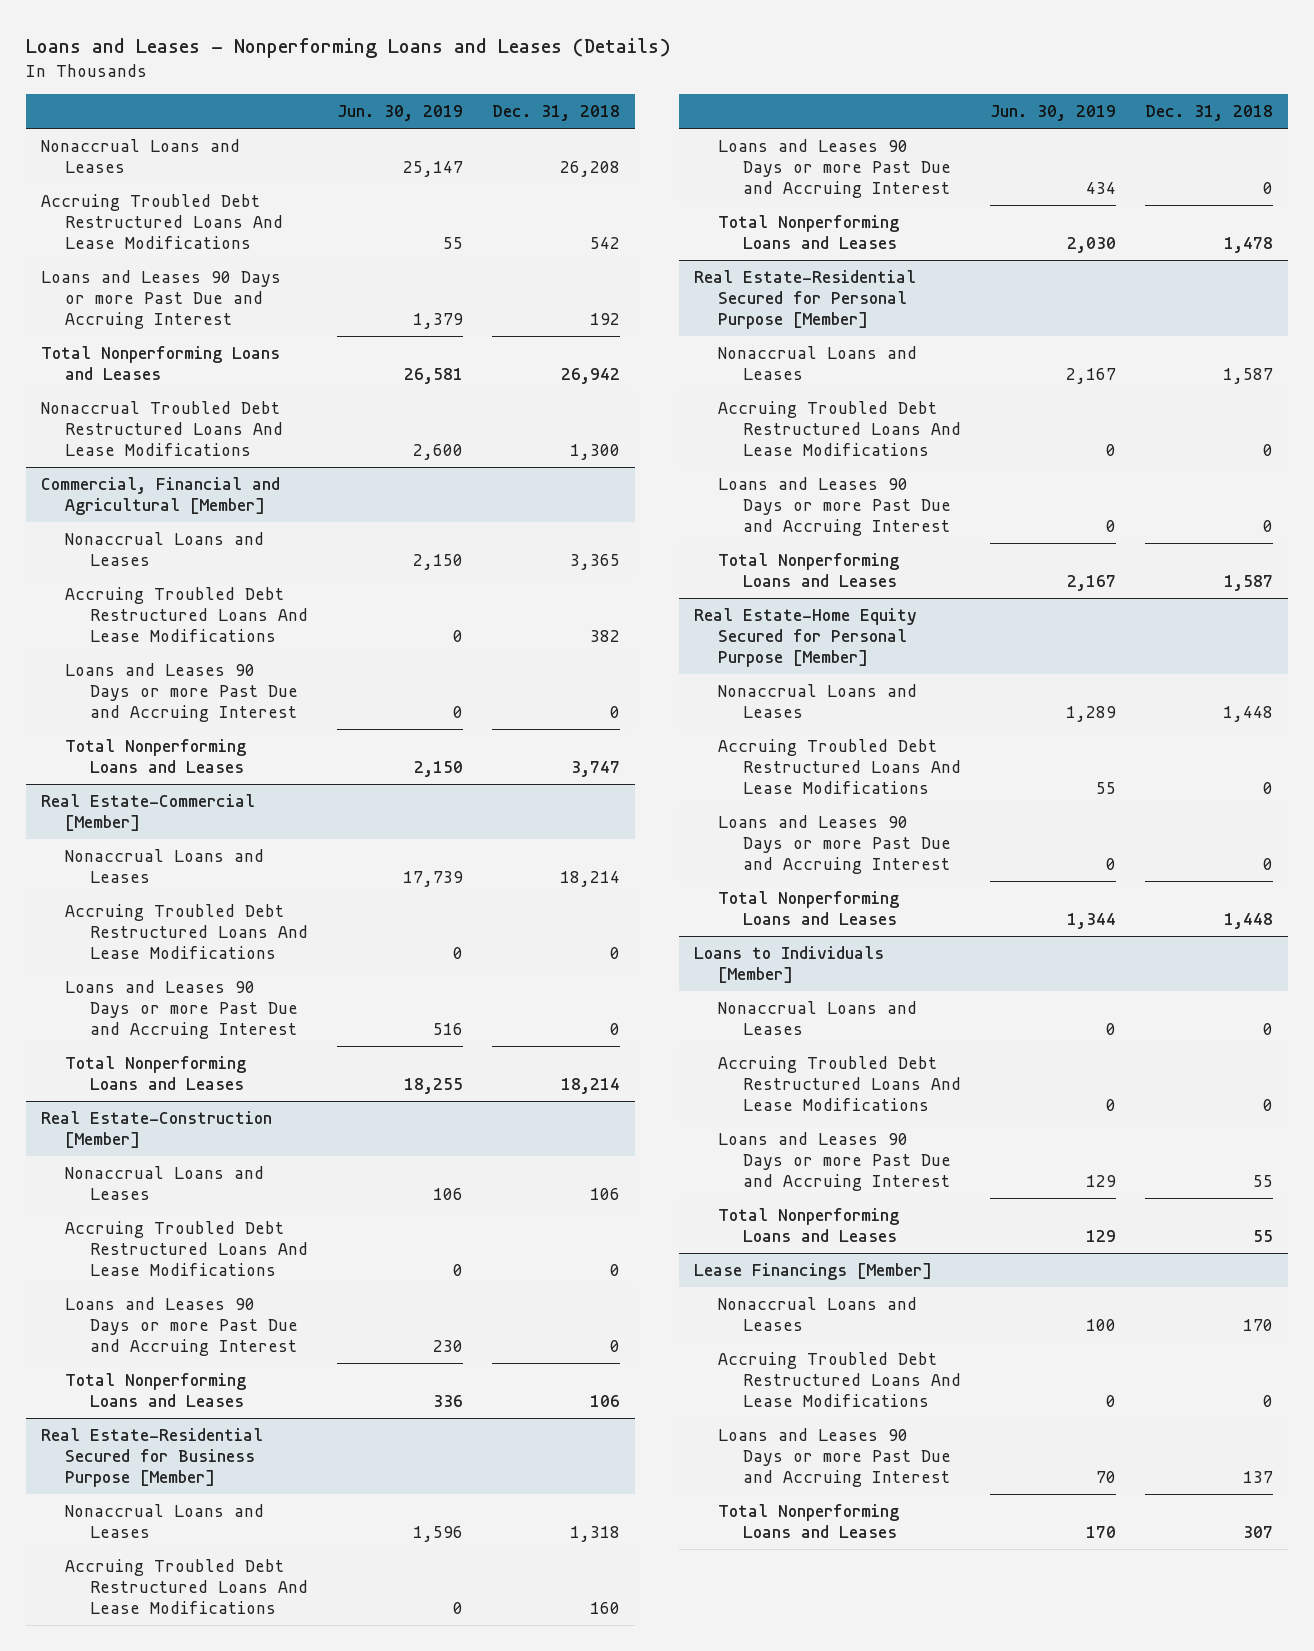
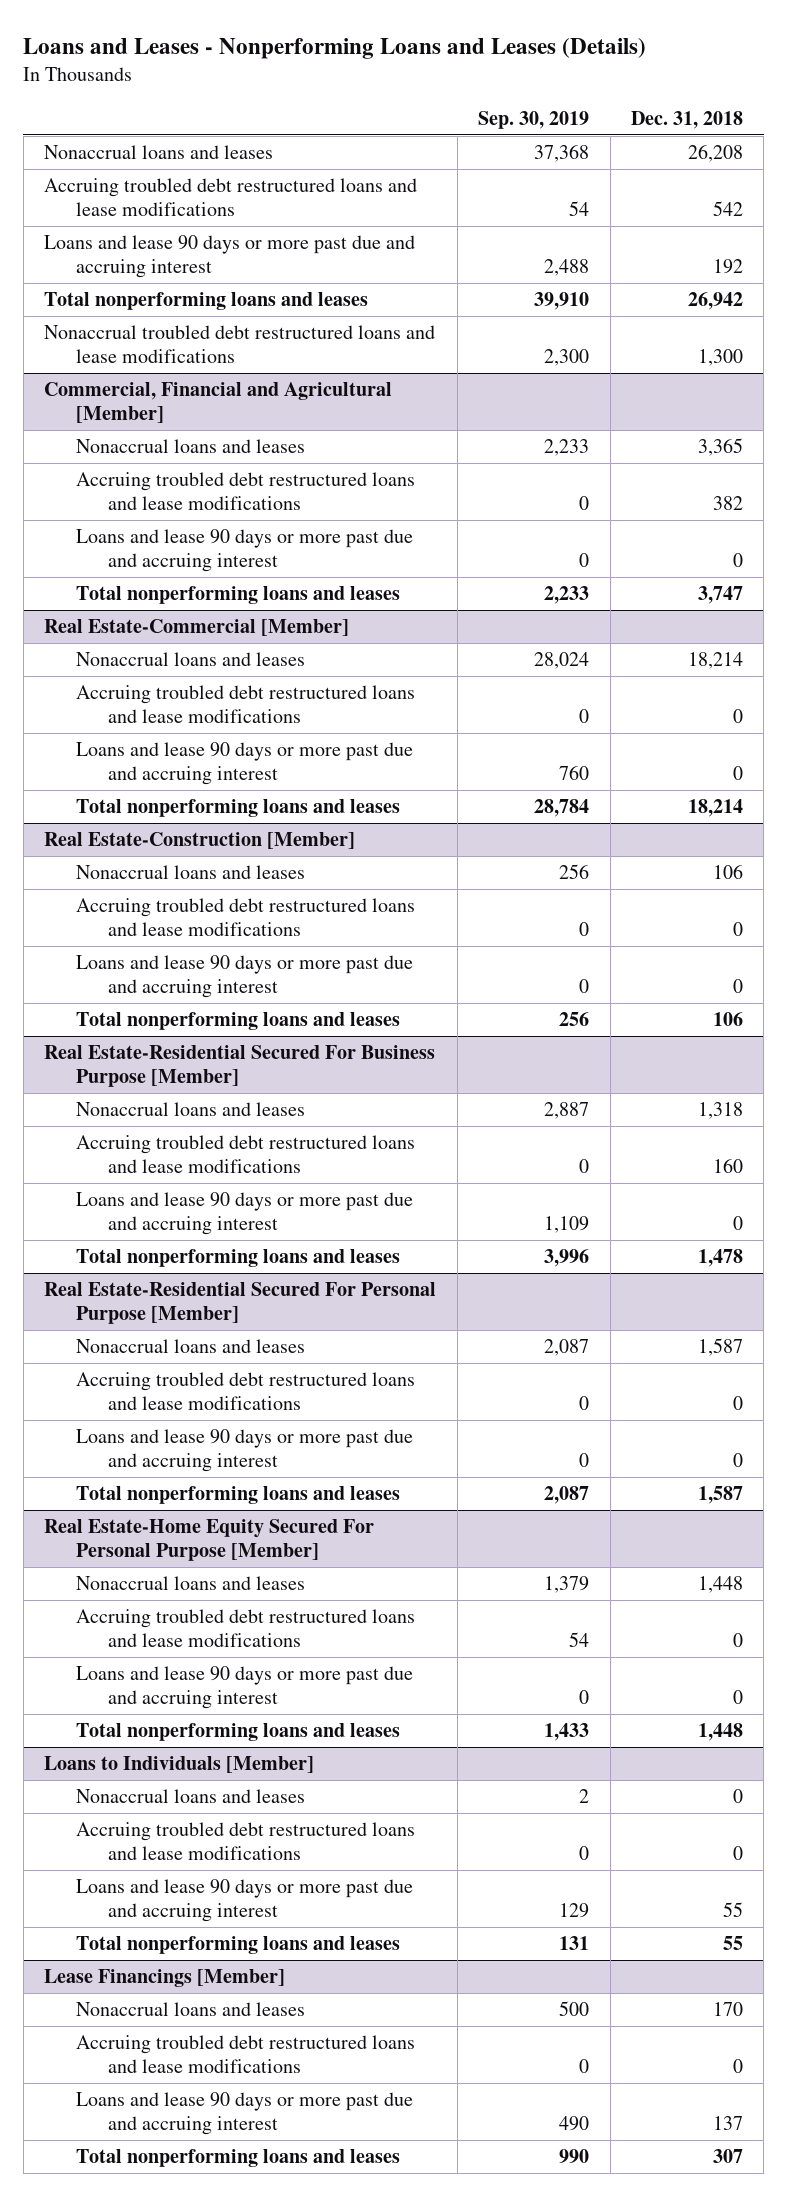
[337,105,464,122] Jun. 30, 2019 -> none
none -> [478,110,590,129] Sep. 30, 2019
[40,138,240,174] Nonaccrual Loans and Leases -> [44,145,274,160] Nonaccrual loans and leases
[40,193,284,250] Accruing Troubled Debt Restructured Loans And Lease Modifications -> [44,178,418,216] Accruing troubled debt restructured loans and lease modifications
[40,269,281,330] Loans and Leases 90 Days or more Past Due and Accruing Interest -> [44,235,416,278] Loans and lease 90 days or more past due and accruing interest
[40,345,280,381] Total Nonperforming Loans and Leases -> [44,292,369,311] Total nonperforming loans and leases
[40,400,284,457] Nonaccrual Troubled Debt Restructured Loans And Lease Modifications -> [44,325,436,363] Nonaccrual troubled debt restructured loans and lease modifications
[65,531,265,567] Nonaccrual Loans and Leases -> [76,439,306,454] Nonaccrual loans and leases
[65,586,308,643] Accruing Troubled Debt Restructured Loans And Lease Modifications -> [76,472,416,510] Accruing troubled debt restructured loans and lease modifications
[65,662,298,723] Loans and Leases 90 Days or more Past Due and Accruing Interest -> [76,529,414,572] Loans and lease 90 days or more past due and accruing interest
[65,738,247,774] Total Nonperforming Loans and Leases -> [76,586,401,605] Total nonperforming loans and leases
[65,848,265,884] Nonaccrual Loans and Leases -> [76,652,306,667] Nonaccrual loans and leases
[65,903,308,960] Accruing Troubled Debt Restructured Loans And Lease Modifications -> [76,685,416,723] Accruing troubled debt restructured loans and lease modifications
[65,979,298,1040] Loans and Leases 90 Days or more Past Due and Accruing Interest -> [76,742,414,785] Loans and lease 90 days or more past due and accruing interest
[65,1055,247,1091] Total Nonperforming Loans and Leases -> [76,799,401,818] Total nonperforming loans and leases
[65,1165,265,1201] Nonaccrual Loans and Leases -> [76,865,306,880] Nonaccrual loans and leases
[65,1220,308,1277] Accruing Troubled Debt Restructured Loans And Lease Modifications -> [76,898,416,936] Accruing troubled debt restructured loans and lease modifications
[65,1296,298,1357] Loans and Leases 90 Days or more Past Due and Accruing Interest -> [76,955,414,998] Loans and lease 90 days or more past due and accruing interest
[65,1372,247,1408] Total Nonperforming Loans and Leases -> [76,1012,401,1031] Total nonperforming loans and leases
[40,1427,263,1488] Real Estate-Residential Secured for Business Purpose [Member] -> [44,1045,436,1087] Real Estate-Residential Secured For Business Purpose [Member]
[65,1503,265,1539] Nonaccrual Loans and Leases -> [76,1102,306,1117] Nonaccrual loans and leases
[65,1558,308,1615] Accruing Troubled Debt Restructured Loans And Lease Modifications -> [76,1135,416,1173] Accruing troubled debt restructured loans and lease modifications
[718,138,951,199] Loans and Leases 90 Days or more Past Due and Accruing Interest -> [76,1192,414,1235] Loans and lease 90 days or more past due and accruing interest
[718,214,900,250] Total Nonperforming Loans and Leases -> [76,1249,401,1268] Total nonperforming loans and leases
[693,269,916,330] Real Estate-Residential Secured for Personal Purpose [Member] -> [44,1282,437,1324] Real Estate-Residential Secured For Personal Purpose [Member]
[718,345,918,381] Nonaccrual Loans and Leases -> [76,1339,306,1354] Nonaccrual loans and leases
[718,400,961,457] Accruing Troubled Debt Restructured Loans And Lease Modifications -> [76,1372,416,1410] Accruing troubled debt restructured loans and lease modifications
[718,476,951,537] Loans and Leases 90 Days or more Past Due and Accruing Interest -> [76,1429,414,1472] Loans and lease 90 days or more past due and accruing interest
[718,552,900,588] Total Nonperforming Loans and Leases -> [76,1486,401,1505] Total nonperforming loans and leases
[693,607,917,668] Real Estate-Home Equity Secured for Personal Purpose [Member] -> [44,1519,375,1561] Real Estate-Home Equity Secured For Personal Purpose [Member]
[718,683,918,719] Nonaccrual Loans and Leases -> [76,1576,306,1591] Nonaccrual loans and leases
[718,738,961,795] Accruing Troubled Debt Restructured Loans And Lease Modifications -> [76,1609,416,1647] Accruing troubled debt restructured loans and lease modifications
[718,814,951,875] Loans and Leases 90 Days or more Past Due and Accruing Interest -> [76,1666,414,1709] Loans and lease 90 days or more past due and accruing interest
[718,890,900,926] Total Nonperforming Loans and Leases -> [76,1723,401,1742] Total nonperforming loans and leases
[718,1000,918,1036] Nonaccrual Loans and Leases -> [76,1789,306,1804] Nonaccrual loans and leases
[718,1055,961,1112] Accruing Troubled Debt Restructured Loans And Lease Modifications -> [76,1822,416,1860] Accruing troubled debt restructured loans and lease modifications
[718,1131,951,1192] Loans and Leases 90 Days or more Past Due and Accruing Interest -> [76,1879,414,1922] Loans and lease 90 days or more past due and accruing interest
[718,1207,900,1243] Total Nonperforming Loans and Leases -> [76,1936,401,1955] Total nonperforming loans and leases
[718,1296,918,1332] Nonaccrual Loans and Leases -> [76,2002,306,2017] Nonaccrual loans and leases
[718,1351,961,1408] Accruing Troubled Debt Restructured Loans And Lease Modifications -> [76,2035,416,2073] Accruing troubled debt restructured loans and lease modifications
[718,1427,951,1488] Loans and Leases 90 Days or more Past Due and Accruing Interest -> [76,2092,414,2135] Loans and lease 90 days or more past due and accruing interest
[718,1503,900,1539] Total Nonperforming Loans and Leases -> [76,2149,401,2168] Total nonperforming loans and leases

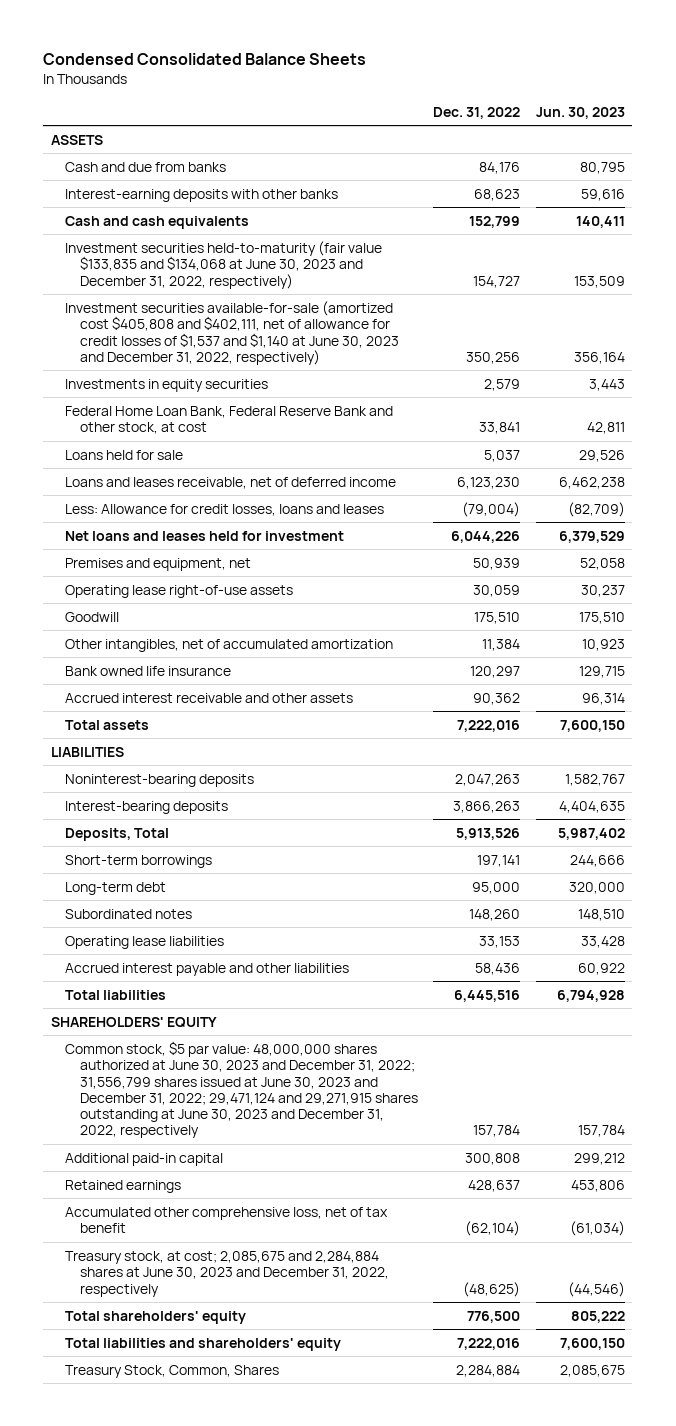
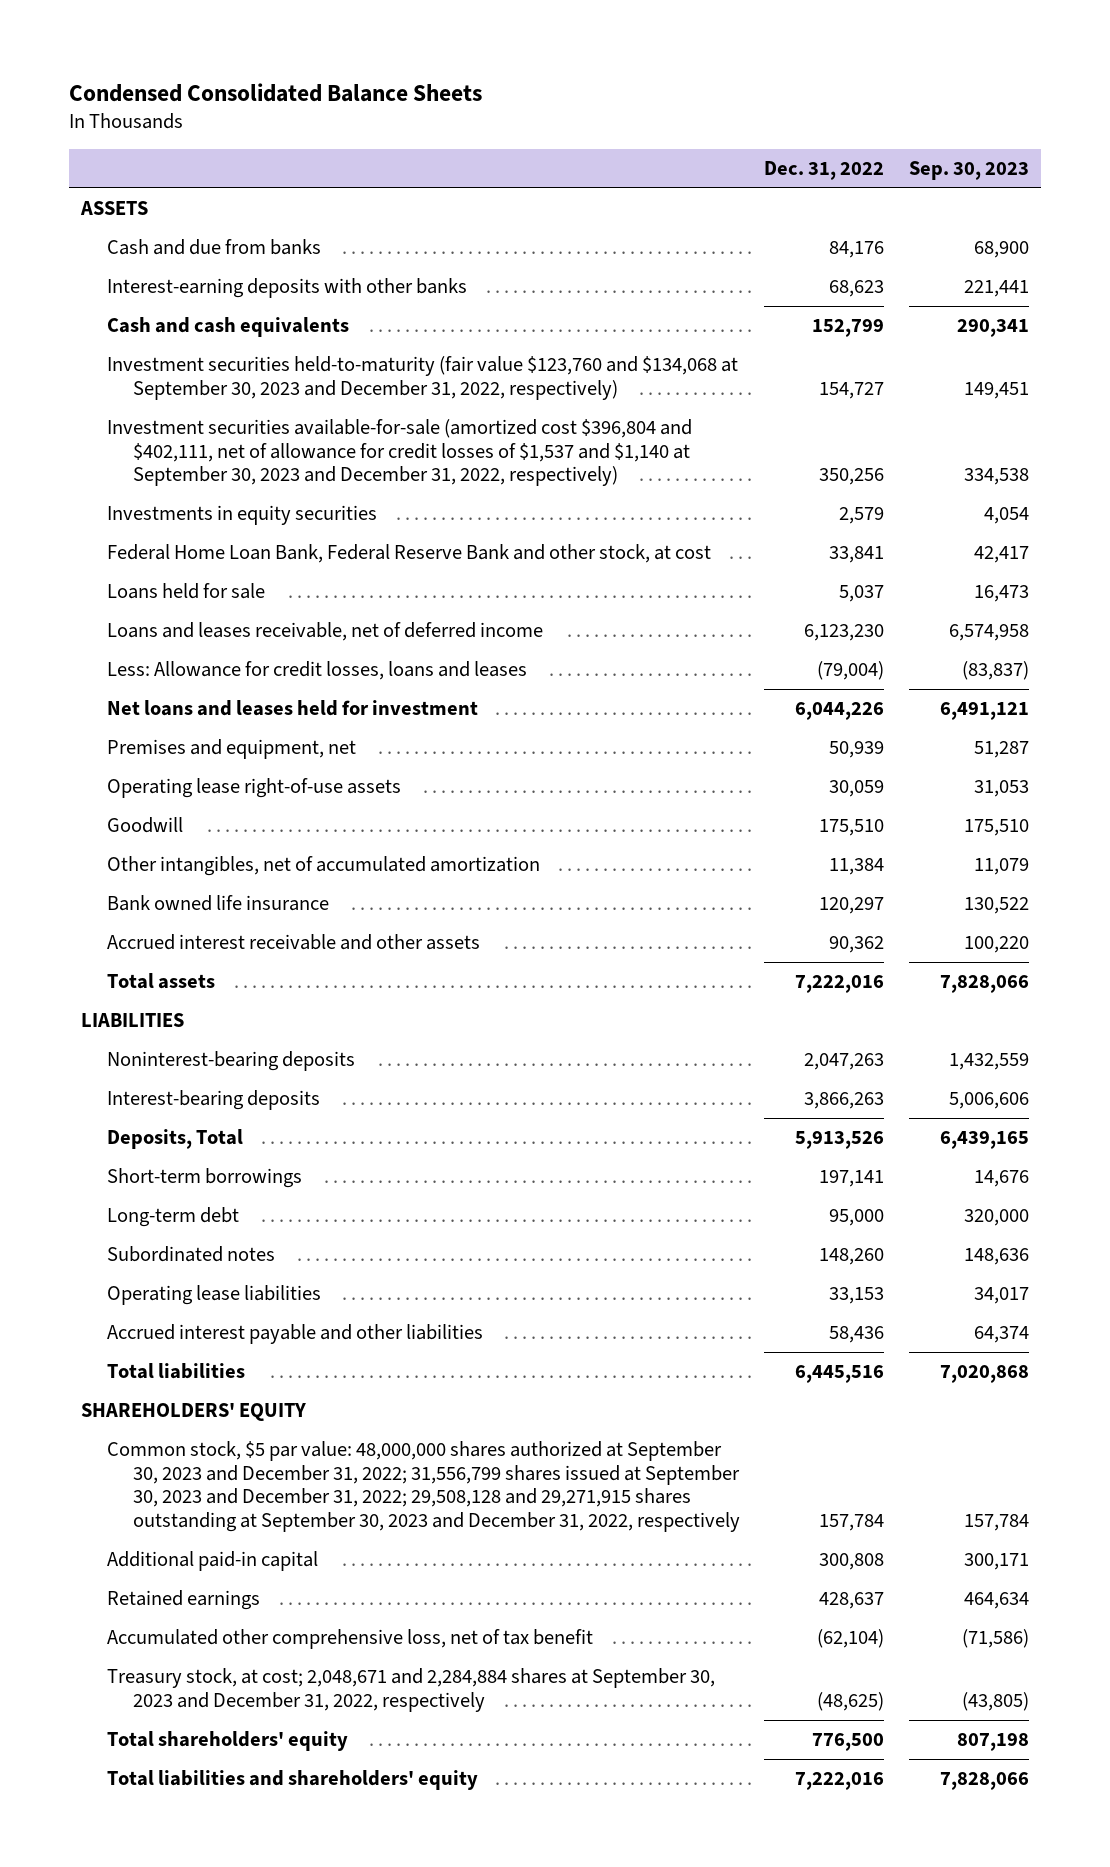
[535,106,625,119] Jun. 30, 2023 -> none
none -> [908,161,1029,181] Sep. 30, 2023
[65,240,383,289] Investment securities held-to-maturity (fair value $133,835 and $134,068 at June 30, 2023 and December 31, 2022, respectively) -> [107,356,739,400] Investment securities held-to-maturity (fair value $123,760 and $134,068 at September 30, 2023 and December 31, 2022, respectively)
[65,300,399,365] Investment securities available-for-sale (amortized cost $405,808 and $402,111, net of allowance for credit losses of $1,537 and $1,140 at June 30, 2023 and December 31, 2022, respectively) -> [107,419,693,487] Investment securities available-for-sale (amortized cost $396,804 and $402,111, net of allowance for credit losses of $1,537 and $1,140 at September 30, 2023 and December 31, 2022, respectively)
[65,1040,418,1139] Common stock, $5 par value: 48,000,000 shares authorized at June 30, 2023 and December 31, 2022; 31,556,799 shares issued at June 30, 2023 and December 31, 2022; 29,471,124 and 29,271,915 shares outstanding at June 30, 2023 and December 31, 2022, respectively -> [107,1441,741,1533] Common stock, $5 par value: 48,000,000 shares authorized at September 30, 2023 and December 31, 2022; 31,556,799 shares issued at September 30, 2023 and December 31, 2022; 29,508,128 and 29,271,915 shares outstanding at September 30, 2023 and December 31, 2022, respectively
[65,1250,389,1297] Treasury stock, at cost; 2,085,675 and 2,284,884 shares at June 30, 2023 and December 31, 2022, respectively -> [107,1668,716,1712] Treasury stock, at cost; 2,048,671 and 2,284,884 shares at September 30, 2023 and December 31, 2022, respectively
[65,1364,280,1378] Treasury Stock, Common, Shares -> none

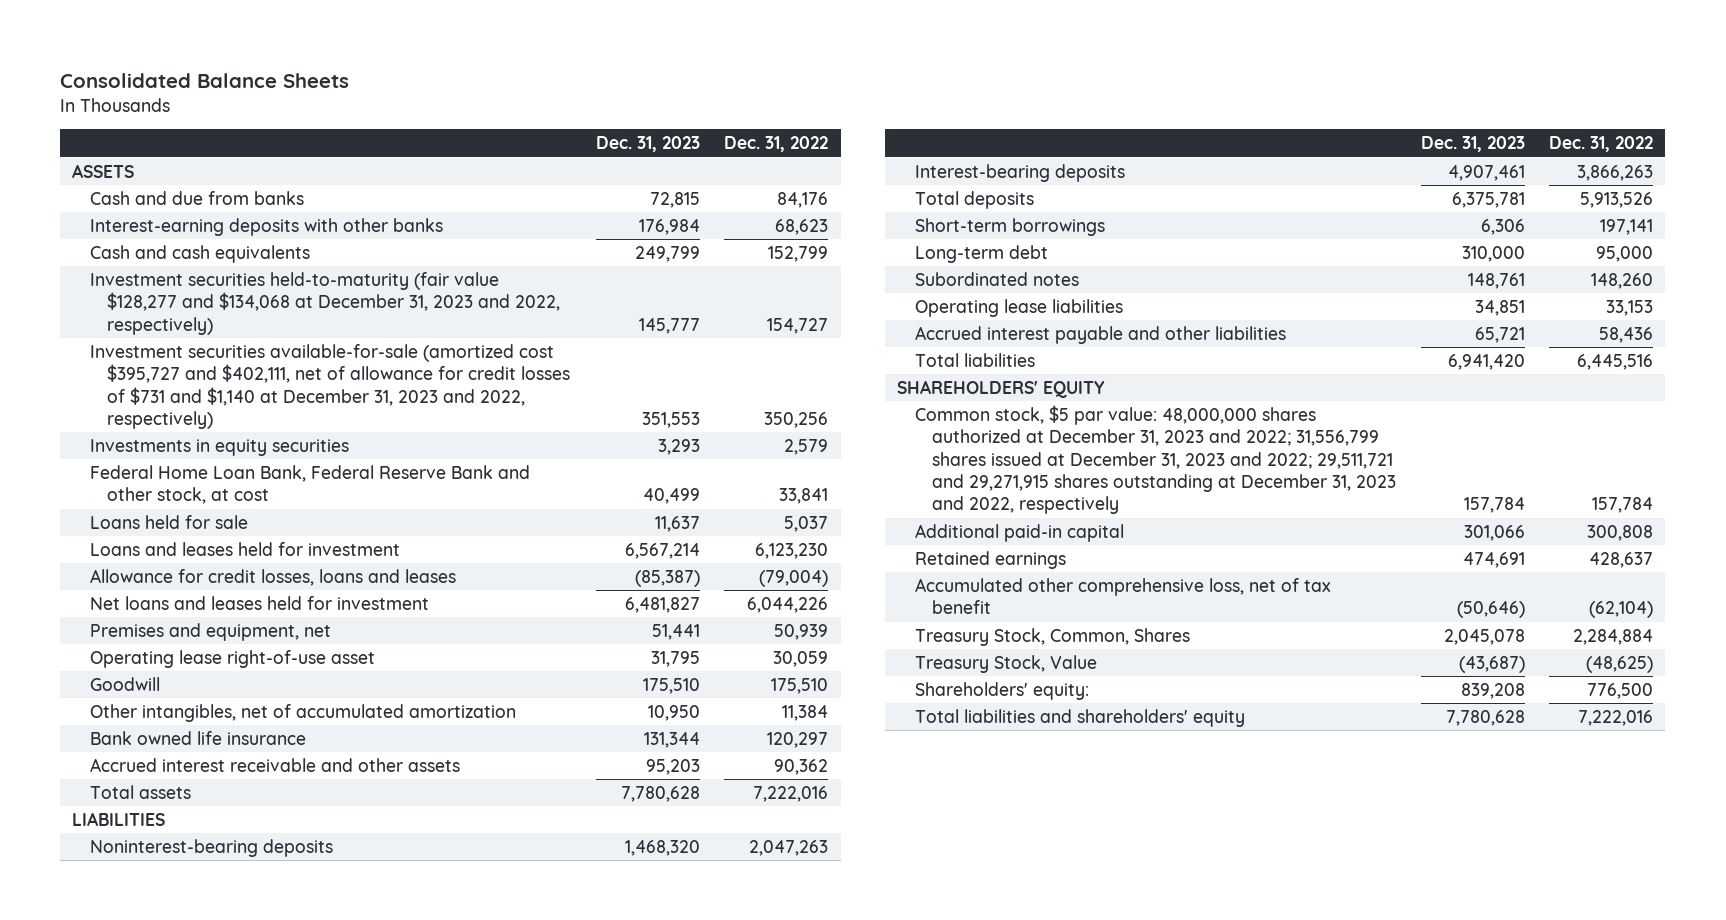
[68,82,482,102] Condensed Consolidated Balance Sheets -> [60,72,350,88] Consolidated Balance Sheets
[908,161,1029,181] Sep. 30, 2023 -> none
none -> [595,136,700,153] Dec. 31, 2023
[107,356,739,400] Investment securities held-to-maturity (fair value $123,760 and $134,068 at September 30, 2023 and December 31, 2022, respectively) -> [89,271,561,335] Investment securities held-to-maturity (fair value $128,277 and $134,068 at December 31, 2023 and 2022, respectively)
[107,419,693,487] Investment securities available-for-sale (amortized cost $396,804 and $402,111, net of allowance for credit losses of $1,537 and $1,140 at September 30, 2023 and December 31, 2022, respectively) -> [89,343,571,429] Investment securities available-for-sale (amortized cost $395,727 and $402,111, net of allowance for credit losses of $731 and $1,140 at December 31, 2023 and 2022, respectively)
[107,622,544,642] Loans and leases receivable, net of deferred income -> [89,541,400,556] Loans and leases held for investment
[107,661,528,681] Less: Allowance for credit losses, loans and leases -> [89,568,456,586] Allowance for credit losses, loans and leases
[107,778,402,799] Operating lease right-of-use assets -> [89,649,375,668] Operating lease right-of-use asset
[107,1129,244,1150] Deposits, Total -> [914,190,1034,209] Total deposits
[107,1441,741,1533] Common stock, $5 par value: 48,000,000 shares authorized at September 30, 2023 and December 31, 2022; 31,556,799 shares issued at September 30, 2023 and December 31, 2022; 29,508,128 and 29,271,915 shares outstanding at September 30, 2023 and December 31, 2022, respectively -> [914,404,1397,515] Common stock, $5 par value: 48,000,000 shares authorized at December 31, 2023 and 2022; 31,556,799 shares issued at December 31, 2023 and 2022; 29,511,721 and 29,271,915 shares outstanding at December 31, 2023 and 2022, respectively
none -> [914,627,1190,646] Treasury Stock, Common, Shares
[107,1668,716,1712] Treasury stock, at cost; 2,048,671 and 2,284,884 shares at September 30, 2023 and December 31, 2022, respectively -> [914,654,1097,673] Treasury Stock, Value
[107,1731,349,1752] Total shareholders' equity -> [914,681,1089,700] Shareholders' equity:

